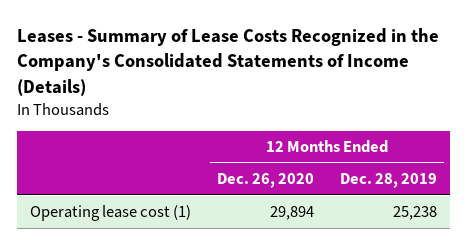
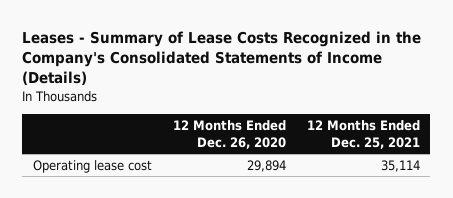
[340,173,438,189] Dec. 28, 2019 -> none
none -> [306,120,420,149] 12 Months Ended Dec. 25, 2021
[29,205,191,222] Operating lease cost (1) -> [32,160,152,174] Operating lease cost

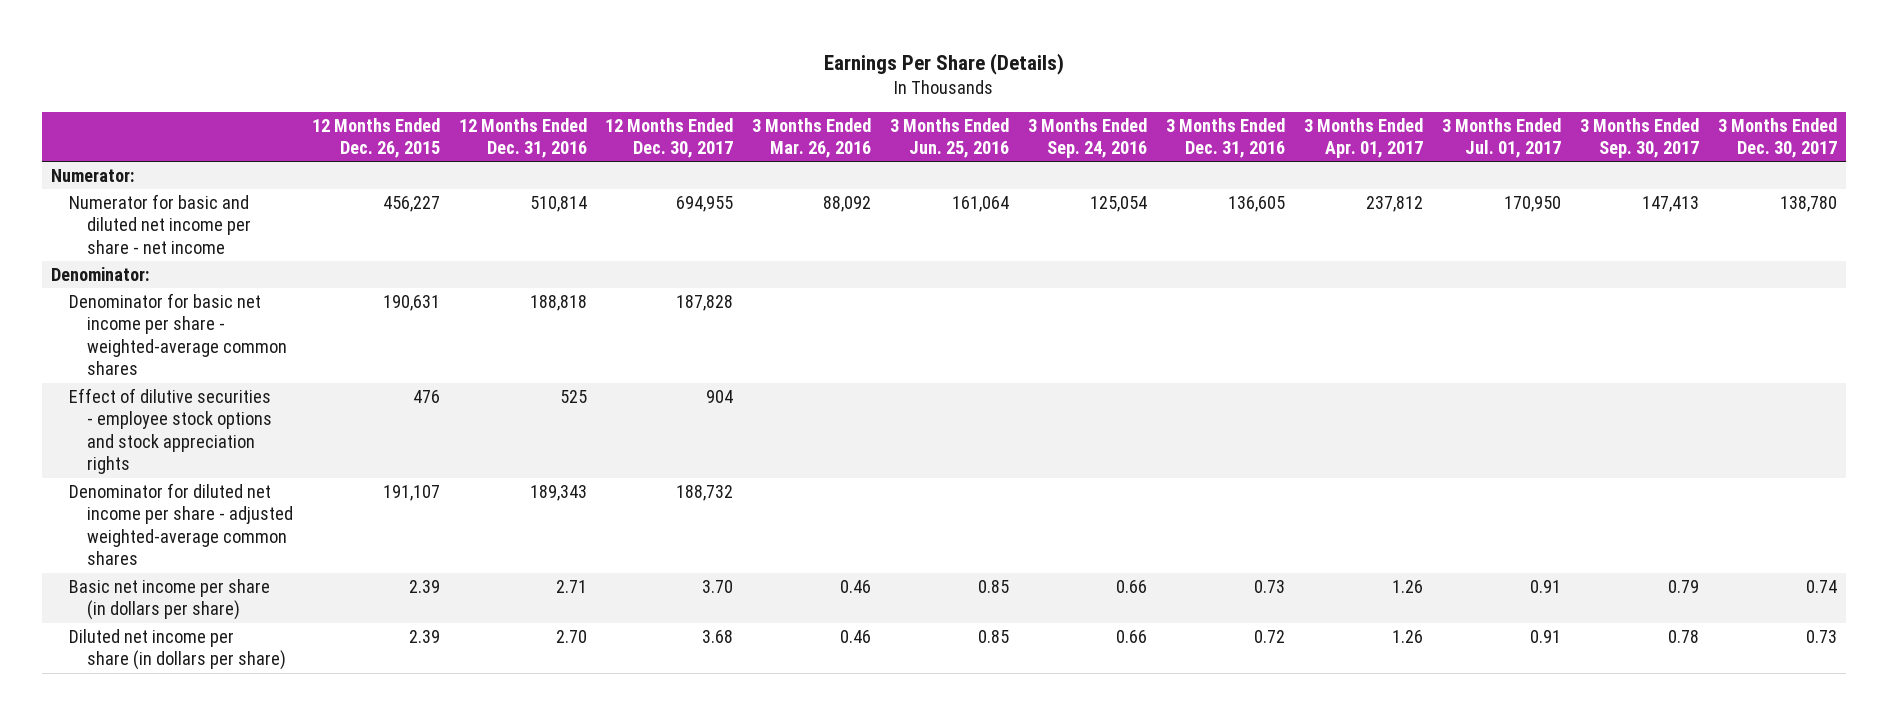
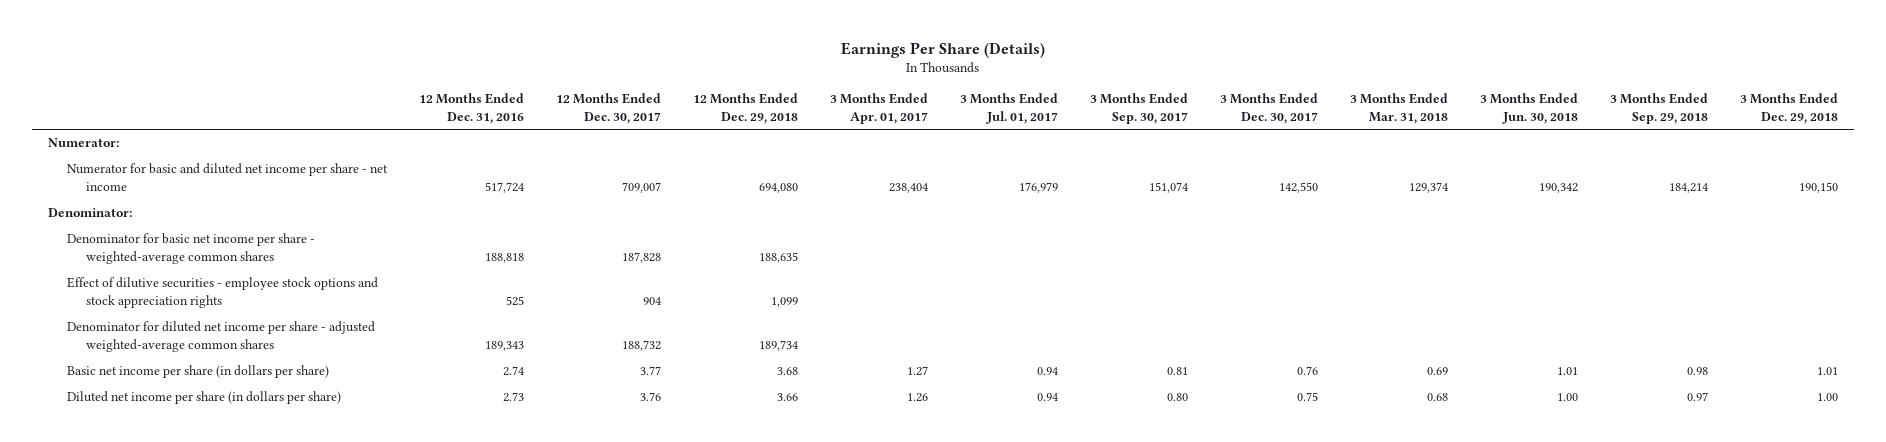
[311,117,440,159] 12 Months Ended Dec. 26, 2015 -> none
[752,117,872,159] 3 Months Ended Mar. 26, 2016 -> none
[890,117,1010,159] 3 Months Ended Jun. 25, 2016 -> none
[1028,117,1148,159] 3 Months Ended Sep. 24, 2016 -> none
[1166,117,1286,159] 3 Months Ended Dec. 31, 2016 -> none
none -> [693,93,799,124] 12 Months Ended Dec. 29, 2018
none -> [1350,93,1449,124] 3 Months Ended Mar. 31, 2018
none -> [1480,93,1579,124] 3 Months Ended Jun. 30, 2018
none -> [1609,93,1708,124] 3 Months Ended Sep. 29, 2018
none -> [1739,93,1838,124] 3 Months Ended Dec. 29, 2018
[529,195,587,212] 510,814 -> [485,182,525,194] 517,724
[676,195,734,212] 694,955 -> [622,182,662,194] 709,007
[1366,195,1424,212] 237,812 -> [889,183,929,194] 238,404
[1503,195,1561,212] 170,950 -> [1019,182,1059,194] 176,979
[1641,195,1699,212] 147,413 -> [1149,182,1189,194] 151,074
[1779,195,1837,212] 138,780 -> [1279,182,1319,194] 142,550
[555,579,587,593] 2.71 -> [503,366,525,377] 2.74
[702,579,734,593] 3.70 -> [640,366,662,376] 3.77
[1392,579,1424,593] 1.26 -> [907,366,929,377] 1.27
[1529,579,1561,593] 0.91 -> [1037,367,1059,376] 0.94
[1667,579,1699,593] 0.79 -> [1167,367,1189,376] 0.81
[1805,579,1837,593] 0.74 -> [1297,366,1319,376] 0.76
[555,629,587,643] 2.70 -> [503,392,525,403] 2.73
[702,629,734,643] 3.68 -> [640,392,662,402] 3.76
[1529,629,1561,643] 0.91 -> [1037,393,1059,402] 0.94
[1667,629,1699,643] 0.78 -> [1167,393,1189,402] 0.80
[1805,629,1837,643] 0.73 -> [1297,392,1319,402] 0.75

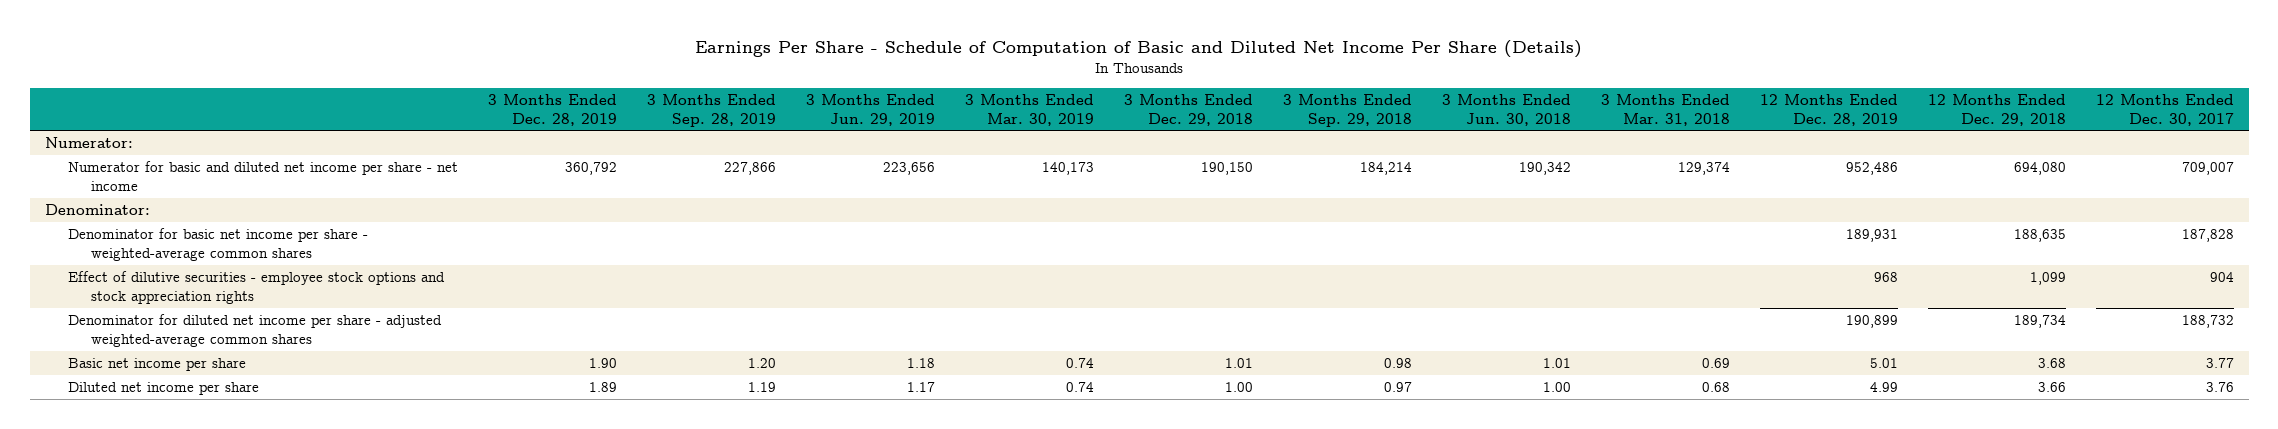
[841,41,1046,58] Earnings Per Share (Details) -> [695,39,1583,58] Earnings Per Share - Schedule of Computation of Basic and Diluted Net Income Per Share (Details)
[419,93,525,124] 12 Months Ended Dec. 31, 2016 -> none
[830,93,929,124] 3 Months Ended Apr. 01, 2017 -> none
[960,93,1059,124] 3 Months Ended Jul. 01, 2017 -> none
[1090,93,1189,124] 3 Months Ended Sep. 30, 2017 -> none
[1220,93,1319,124] 3 Months Ended Dec. 30, 2017 -> none
none -> [487,93,617,126] 3 Months Ended Dec. 28, 2019
none -> [646,93,776,127] 3 Months Ended Sep. 28, 2019
none -> [805,93,935,126] 3 Months Ended Jun. 29, 2019
none -> [964,93,1094,126] 3 Months Ended Mar. 30, 2019
none -> [1759,93,1898,126] 12 Months Ended Dec. 28, 2019
[67,365,330,379] Basic net income per share (in dollars per share) -> [67,358,246,372] Basic net income per share
[67,391,342,405] Diluted net income per share (in dollars per share) -> [67,382,259,396] Diluted net income per share

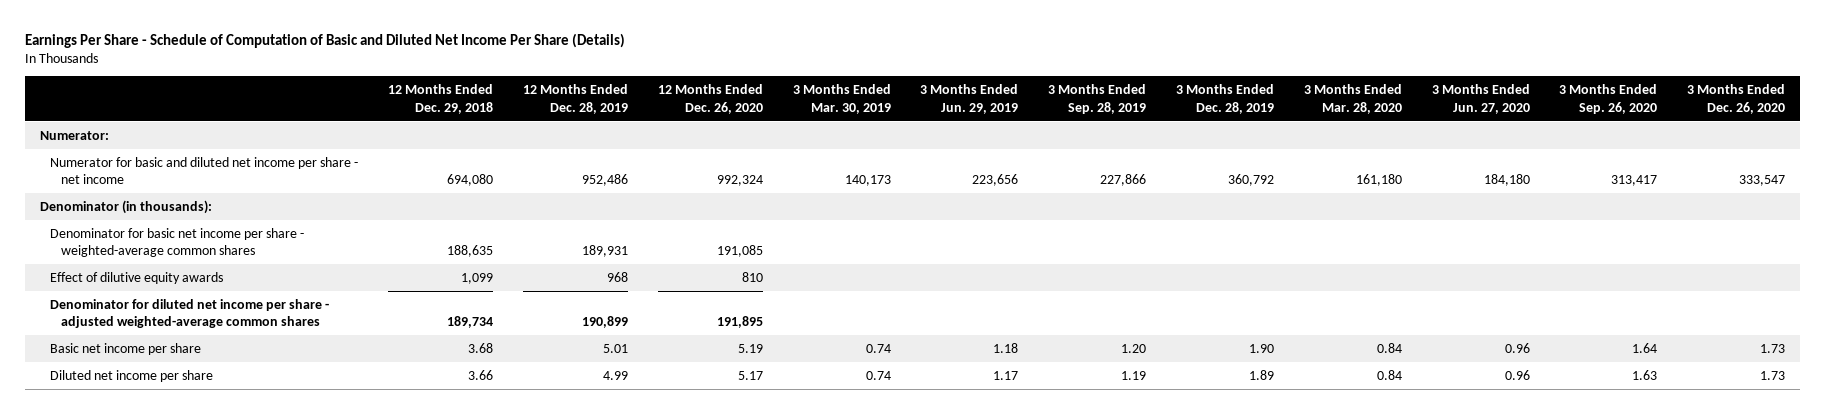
[1123,93,1253,126] 3 Months Ended Dec. 29, 2018 -> none
[1282,93,1412,127] 3 Months Ended Sep. 29, 2018 -> none
[1441,93,1571,126] 3 Months Ended Jun. 30, 2018 -> none
[1600,93,1730,126] 3 Months Ended Mar. 31, 2018 -> none
[2095,93,2234,126] 12 Months Ended Dec. 30, 2017 -> none
none -> [657,84,763,114] 12 Months Ended Dec. 26, 2020
none -> [1303,84,1402,114] 3 Months Ended Mar. 28, 2020
none -> [1431,84,1530,114] 3 Months Ended Jun. 27, 2020
none -> [1559,84,1658,114] 3 Months Ended Sep. 26, 2020
none -> [1687,84,1786,114] 3 Months Ended Dec. 26, 2020
[44,204,150,216] Denominator: -> none
none -> [39,199,212,214] Denominator (in thousands):
[67,271,445,304] Effect of dilutive securities - employee stock options and stock appreciation rights -> [50,271,224,284] Effect of dilutive equity awards

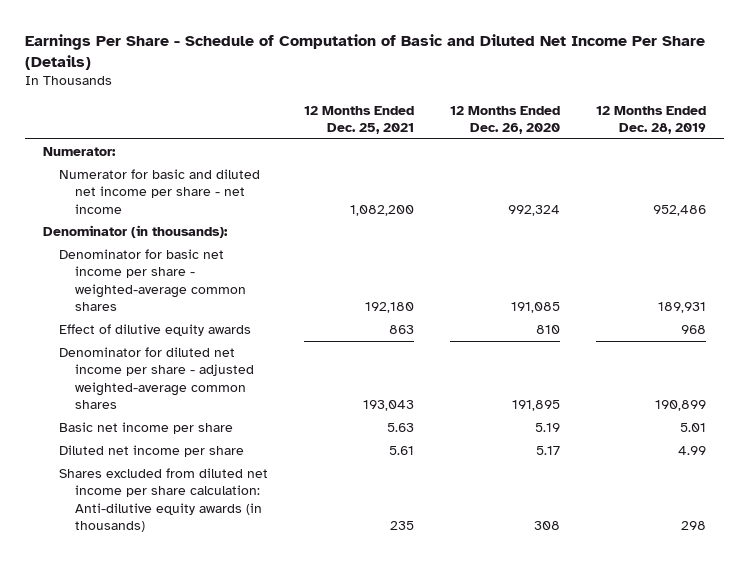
[388,84,494,114] 12 Months Ended Dec. 29, 2018 -> none
[792,84,891,114] 3 Months Ended Mar. 30, 2019 -> none
[920,84,1019,114] 3 Months Ended Jun. 29, 2019 -> none
[1048,84,1147,114] 3 Months Ended Sep. 28, 2019 -> none
[1175,84,1274,114] 3 Months Ended Dec. 28, 2019 -> none
[1303,84,1402,114] 3 Months Ended Mar. 28, 2020 -> none
[1431,84,1530,114] 3 Months Ended Jun. 27, 2020 -> none
[1559,84,1658,114] 3 Months Ended Sep. 26, 2020 -> none
[1687,84,1786,114] 3 Months Ended Dec. 26, 2020 -> none
none -> [304,105,415,135] 12 Months Ended Dec. 25, 2021
none -> [59,467,269,532] Shares excluded from diluted net income per share calculation: Anti-dilutive equity awards (in thousands)

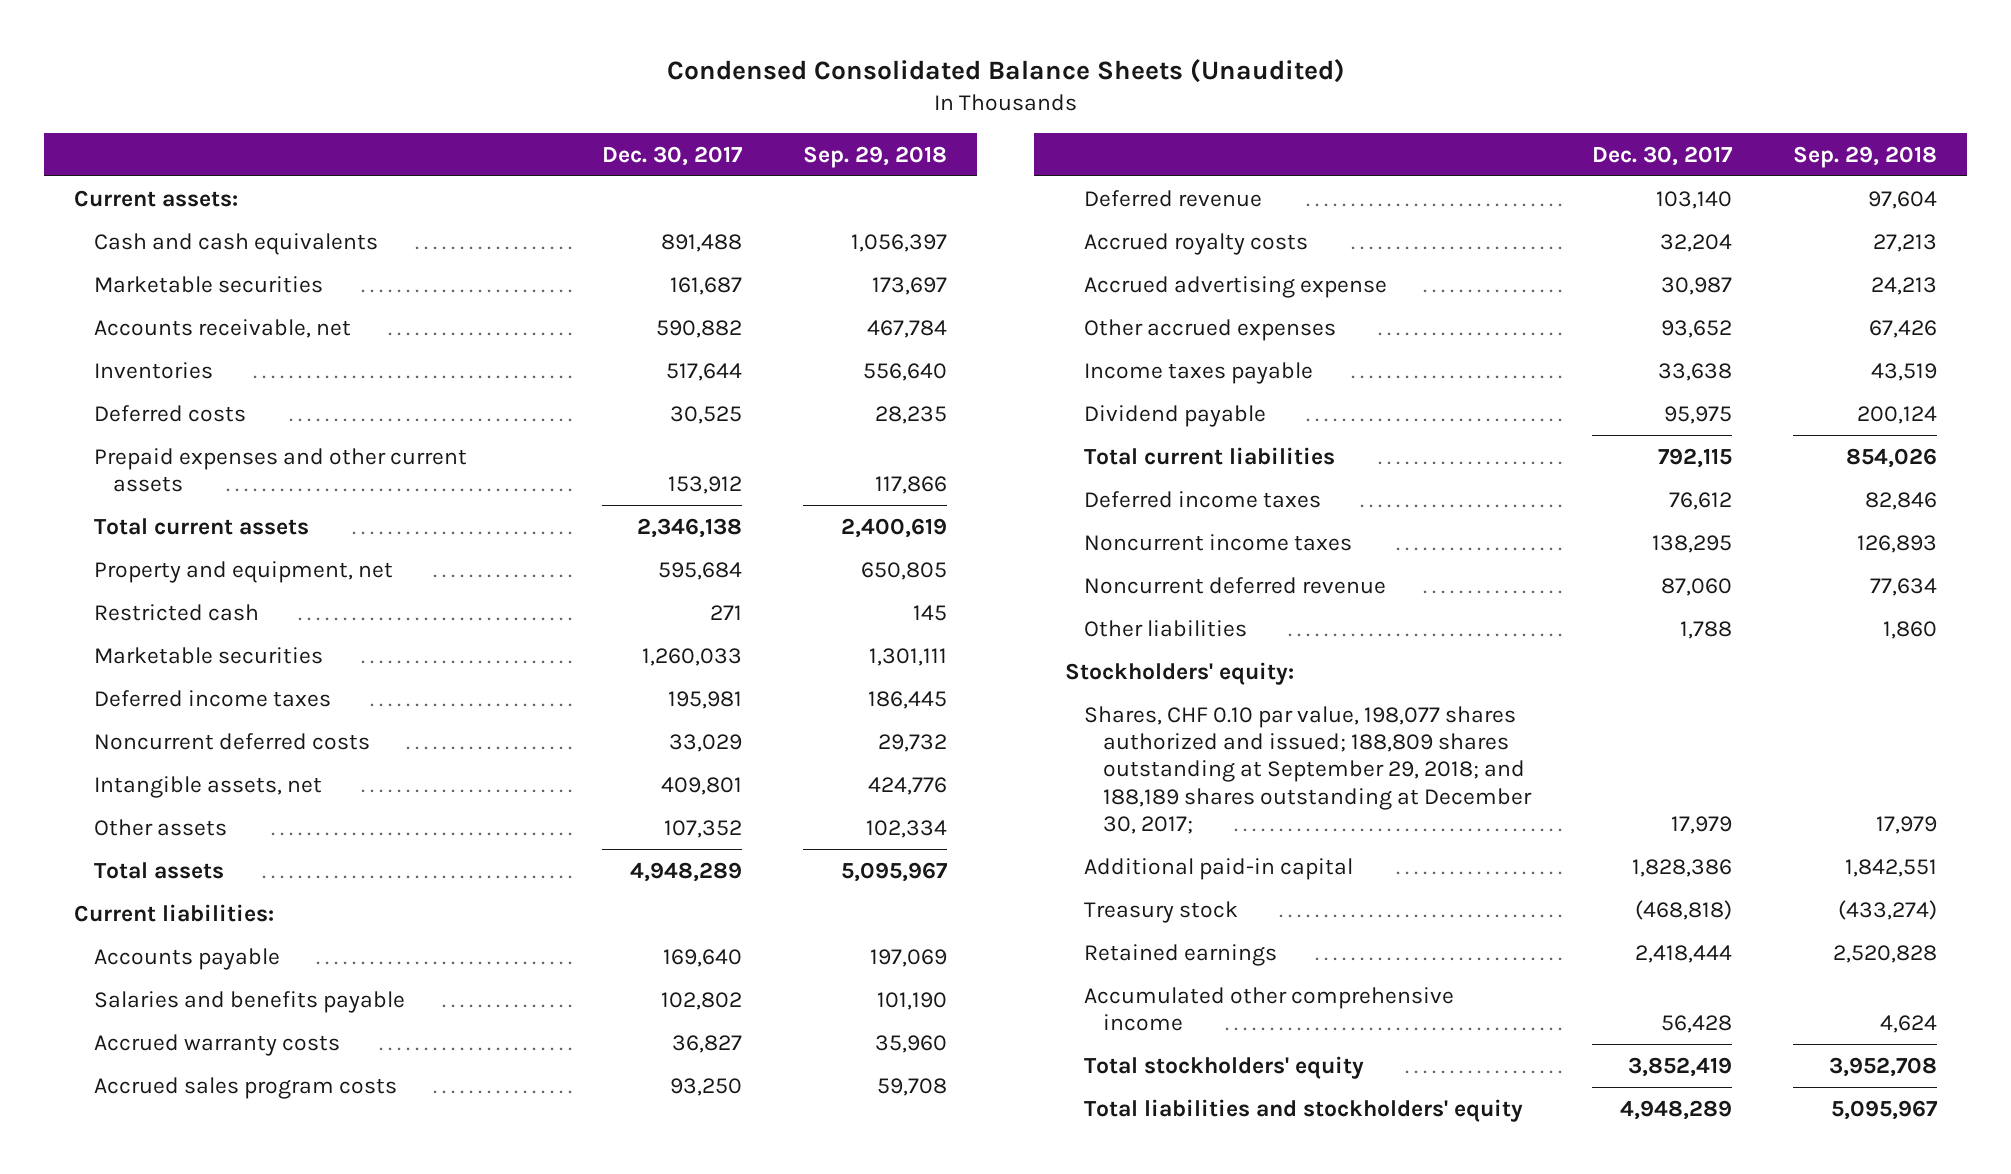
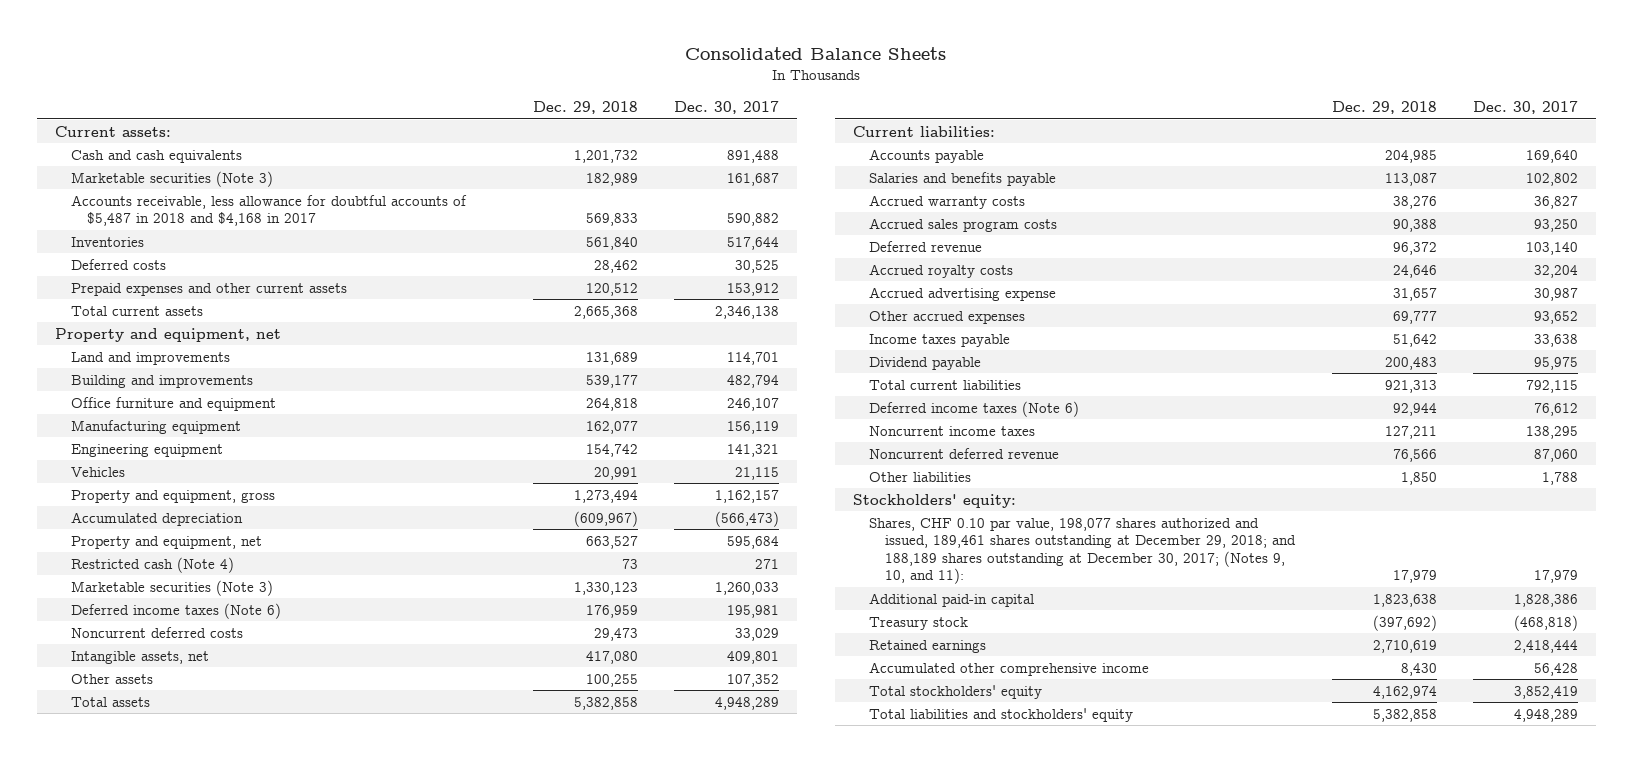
[666,59,1345,84] Condensed Consolidated Balance Sheets (Unaudited) -> [685,47,947,61] Consolidated Balance Sheets
[802,145,947,168] Sep. 29, 2018 -> none
none -> [533,101,639,115] Dec. 29, 2018
[93,275,323,293] Marketable securities -> [70,170,273,187] Marketable securities (Note 3)
[93,318,351,338] Accounts receivable, net -> [70,194,467,227] Accounts receivable, less allowance for doubtful accounts of $5,487 in 2018 and $4,168 in 2017
none -> [54,327,281,342] Property and equipment, net
none -> [70,351,230,365] Land and improvements
none -> [70,374,253,388] Building and improvements
none -> [70,396,276,411] Office furniture and equipment
none -> [70,419,241,434] Manufacturing equipment
none -> [70,443,223,457] Engineering equipment
none -> [70,466,125,477] Vehicles
none -> [70,489,275,503] Property and equipment, gross
none -> [70,511,243,526] Accumulated depreciation
[93,603,259,621] Restricted cash -> [70,556,234,573] Restricted cash (Note 4)
[93,646,323,664] Marketable securities -> [70,579,273,596] Marketable securities (Note 3)
[93,689,331,707] Deferred income taxes -> [70,602,281,619] Deferred income taxes (Note 6)
[1083,490,1321,508] Deferred income taxes -> [869,400,1080,417] Deferred income taxes (Note 6)
[1083,705,1533,834] Shares, CHF 0.10 par value, 198,077 shares authorized and issued; 188,809 shares outstanding at September 29, 2018; and 188,189 shares outstanding at December 30, 2017; -> [869,517,1297,585] Shares, CHF 0.10 par value, 198,077 shares authorized and issued, 189,461 shares outstanding at December 29, 2018; and 188,189 shares outstanding at December 30, 2017; (Notes 9, 10, and 11):

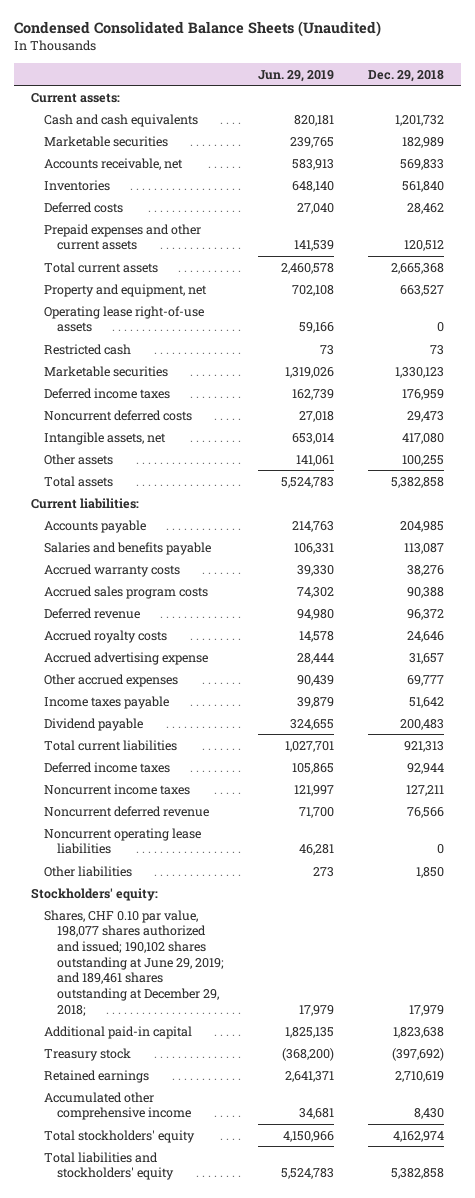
[685,47,947,61] Consolidated Balance Sheets -> [13,21,381,38] Condensed Consolidated Balance Sheets (Unaudited)
[674,101,780,115] Dec. 30, 2017 -> none
none -> [257,69,334,82] Jun. 29, 2019
[70,170,273,187] Marketable securities (Note 3) -> [43,135,168,147] Marketable securities
[70,194,467,227] Accounts receivable, less allowance for doubtful accounts of $5,487 in 2018 and $4,168 in 2017 -> [43,157,183,170] Accounts receivable, net
[54,327,281,342] Property and equipment, net -> none
[70,351,230,365] Land and improvements -> none
[70,374,253,388] Building and improvements -> none
[70,396,276,411] Office furniture and equipment -> none
[70,419,241,434] Manufacturing equipment -> none
[70,443,223,457] Engineering equipment -> none
[70,466,125,477] Vehicles -> none
[70,489,275,503] Property and equipment, gross -> none
[70,511,243,526] Accumulated depreciation -> none
none -> [43,305,204,333] Operating lease right-of-use assets
[70,556,234,573] Restricted cash (Note 4) -> [43,343,131,355] Restricted cash
[70,579,273,596] Marketable securities (Note 3) -> [43,365,168,377] Marketable securities
[70,602,281,619] Deferred income taxes (Note 6) -> [43,387,170,399] Deferred income taxes
[869,400,1080,417] Deferred income taxes (Note 6) -> [43,761,170,773] Deferred income taxes
none -> [43,827,201,855] Noncurrent operating lease liabilities
[869,517,1297,585] Shares, CHF 0.10 par value, 198,077 shares authorized and issued, 189,461 shares outstanding at December 29, 2018; and 188,189 shares outstanding at December 30, 2017; (Notes 9, 10, and 11): -> [43,909,224,1016] Shares, CHF 0.10 par value, 198,077 shares authorized and issued; 190,102 shares outstanding at June 29, 2019; and 189,461 shares outstanding at December 29, 2018;

